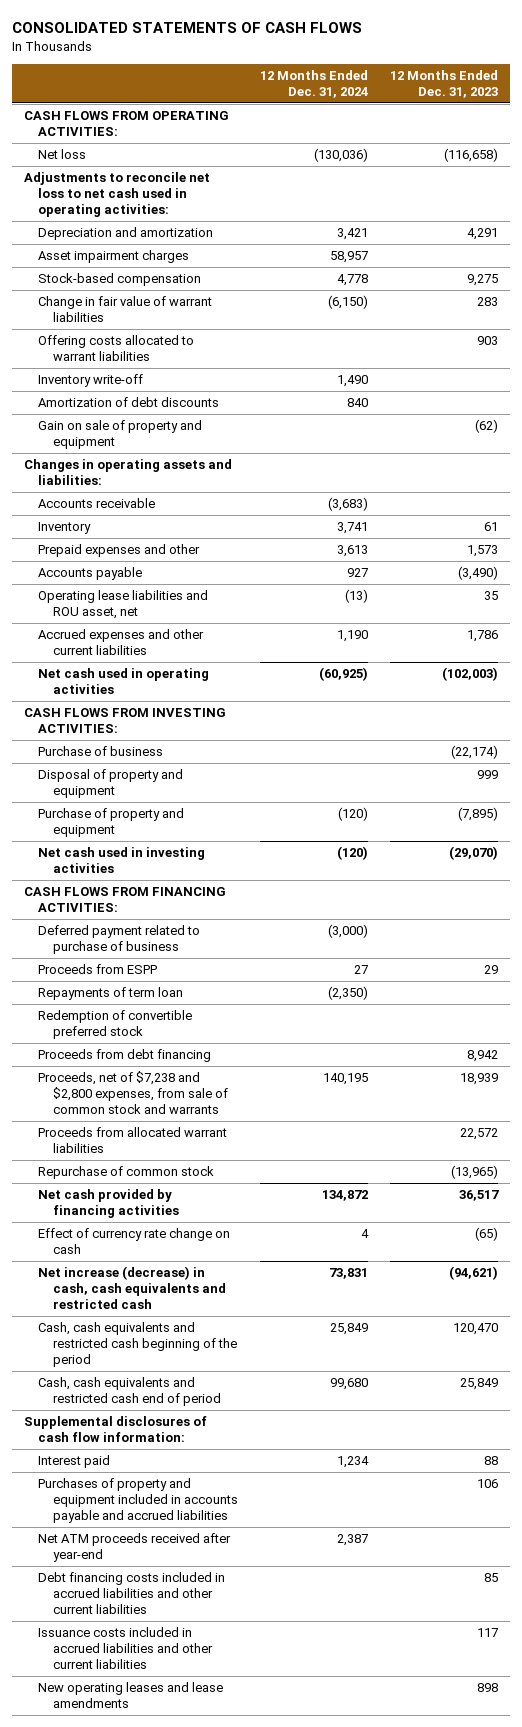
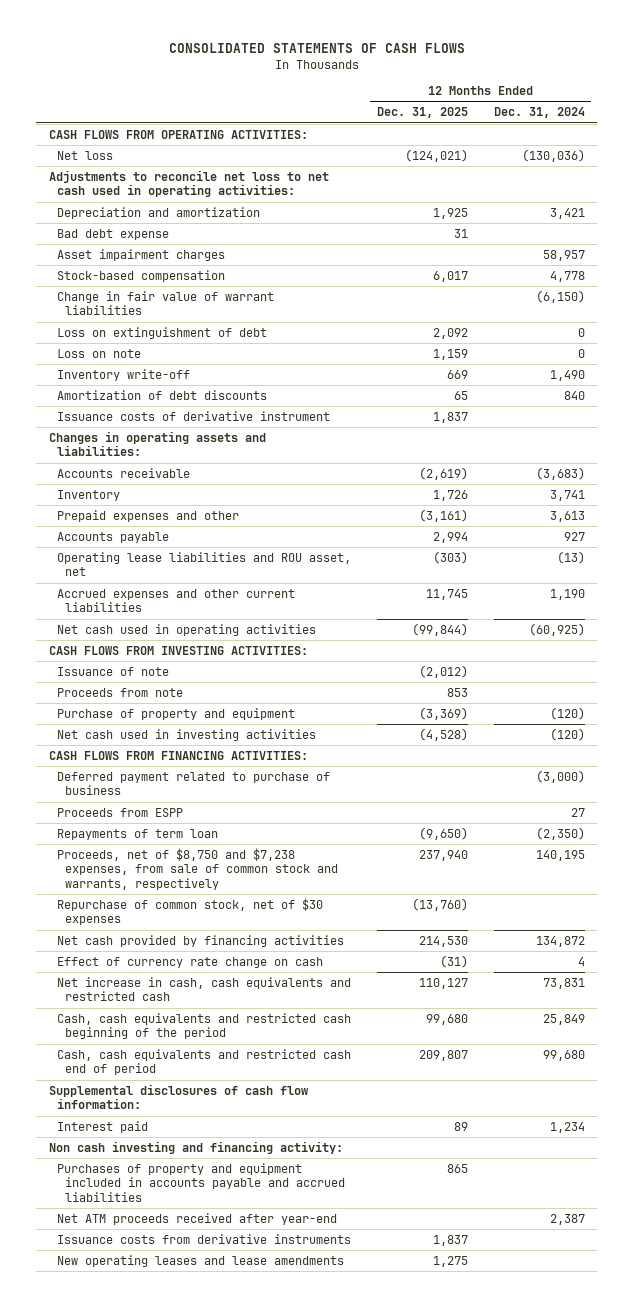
[390,69,499,98] 12 Months Ended Dec. 31, 2023 -> none
none -> [376,107,468,119] Dec. 31, 2025
none -> [56,228,169,240] Bad debt expense
[38,335,195,362] Offering costs allocated to warrant liabilities -> none
none -> [56,326,267,339] Loss on extinguishment of debt
none -> [56,348,141,358] Loss on note
[38,420,203,450] Gain on sale of property and equipment -> none
none -> [56,410,330,421] Issuance costs of derivative instrument
[38,746,164,757] Purchase of business -> none
[38,769,184,799] Disposal of property and equipment -> none
none -> [56,666,169,676] Issuance of note
none -> [56,687,183,697] Proceeds from note
[38,1010,193,1040] Redemption of convertible preferred stock -> none
[38,1049,212,1063] Proceeds from debt financing -> none
[38,1127,228,1154] Proceeds from allocated warrant liabilities -> none
[38,1071,228,1114] Proceeds, net of $7,238 and $2,800 expenses, from sale of common stock and warrants -> [56,847,338,890] Proceeds, net of $8,750 and $7,238 expenses, from sale of common stock and warrants, respectively
[38,1166,215,1180] Repurchase of common stock -> [56,897,323,926] Repurchase of common stock, net of $30 expenses
[38,1266,226,1309] Net increase (decrease) in cash, cash equivalents and restricted cash -> [56,976,351,1002] Net increase in cash, cash equivalents and restricted cash
none -> [48,1140,343,1154] Non cash investing and financing activity:
[38,1572,226,1614] Debt financing costs included in accrued liabilities and other current liabilities -> none
[38,1627,213,1669] Issuance costs included in accrued liabilities and other current liabilities -> none
none -> [56,1233,351,1244] Issuance costs from derivative instruments

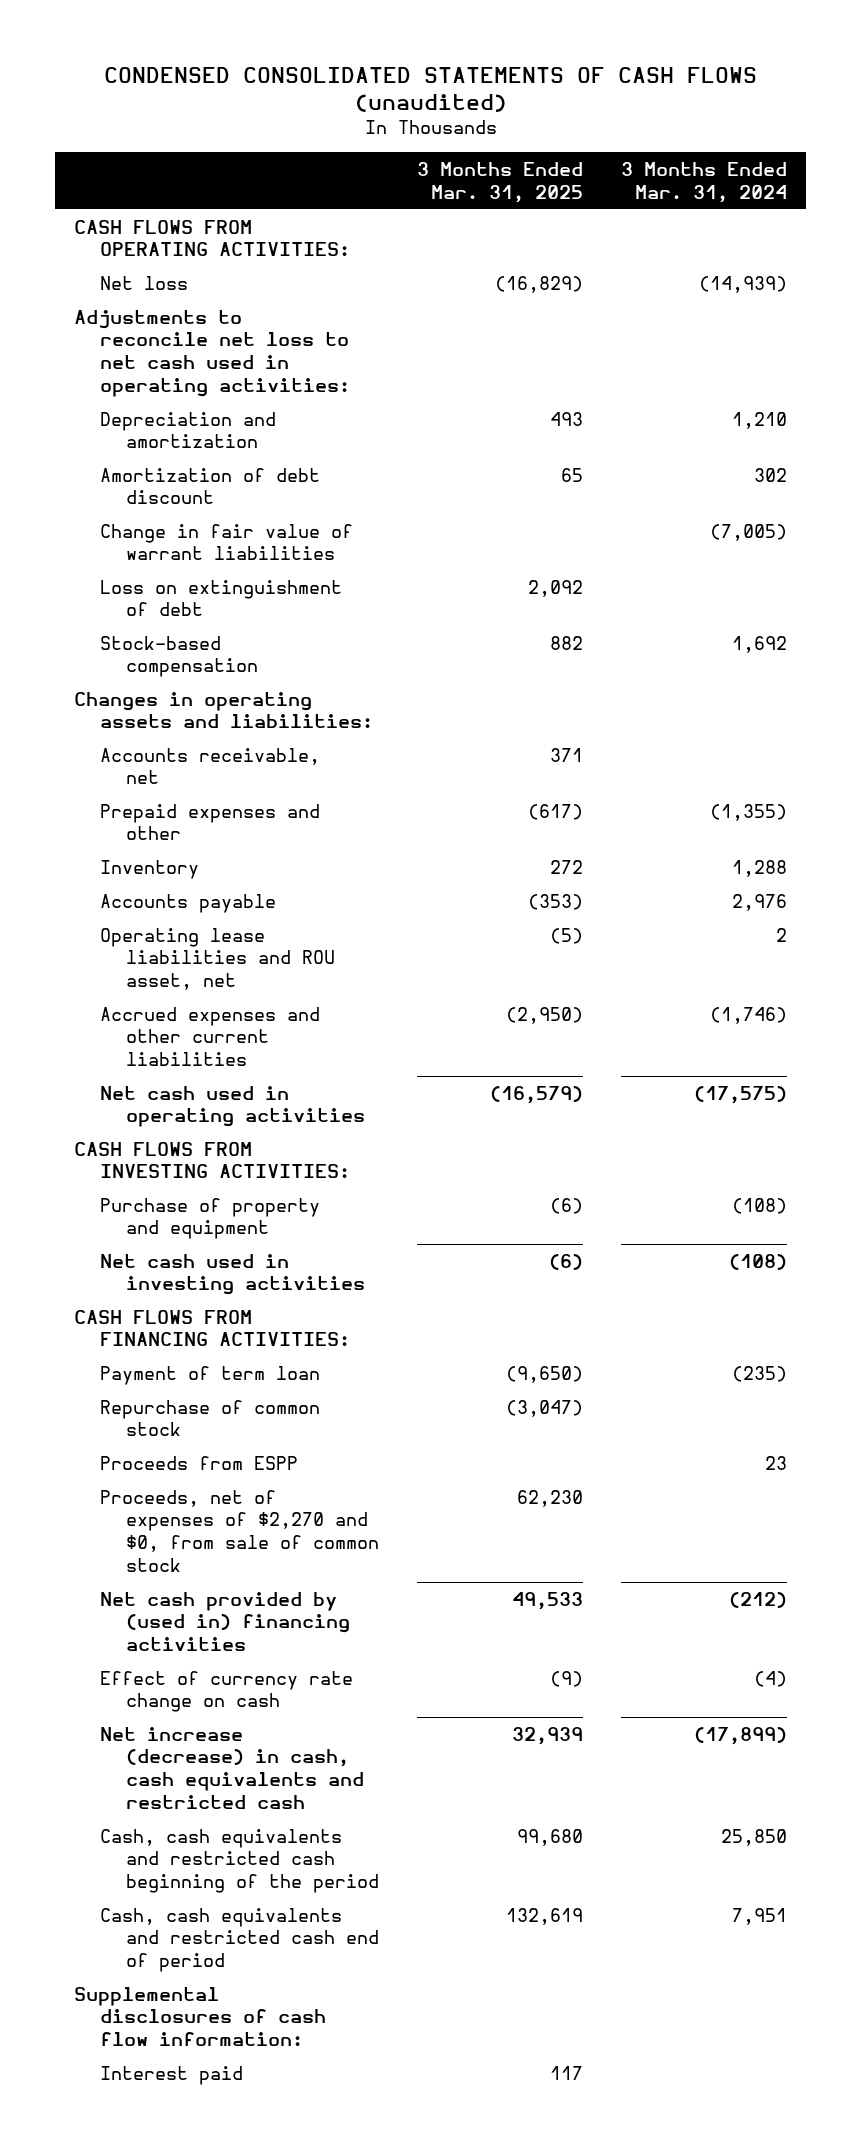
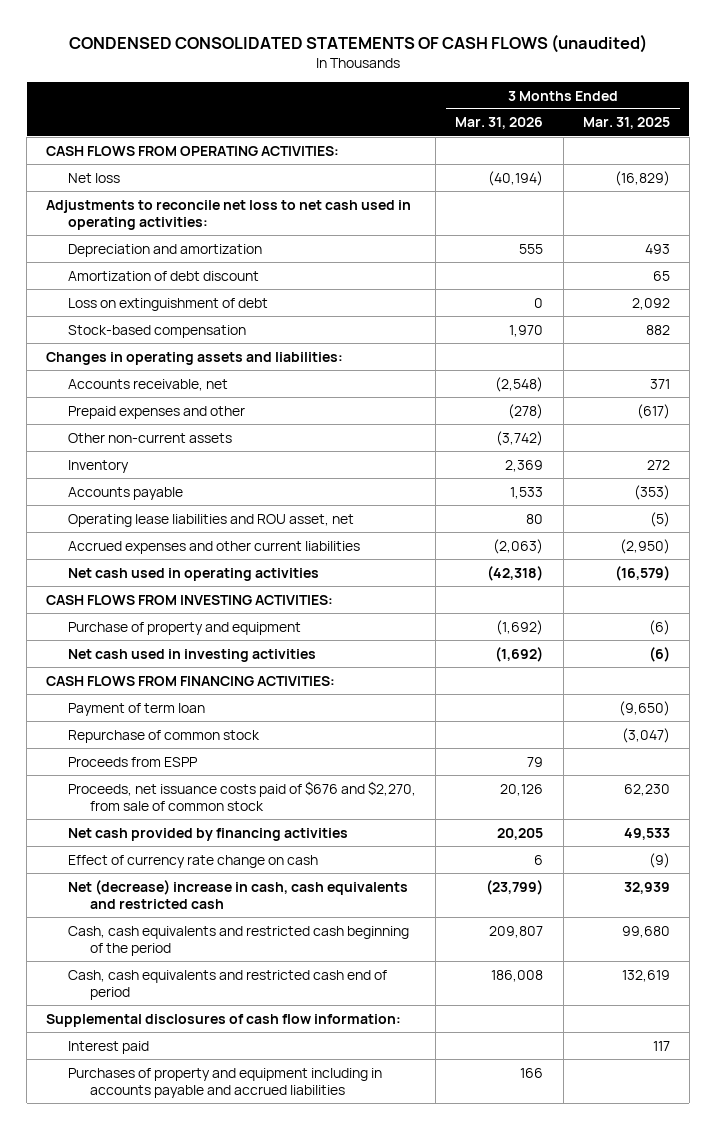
[621,161,788,203] 3 Months Ended Mar. 31, 2024 -> none
none -> [455,117,544,130] Mar. 31, 2026
[99,523,353,561] Change in fair value of warrant liabilities -> none
none -> [68,432,233,443] Other non-current assets
[99,1489,379,1573] Proceeds, net of expenses of $2,270 and $0, from sale of common stock -> [68,780,417,812] Proceeds, net issuance costs paid of $676 and $2,270, from sale of common stock
[99,1591,350,1652] Net cash provided by (used in) financing activities -> [68,827,349,841] Net cash provided by financing activities
[99,1726,364,1810] Net increase (decrease) in cash, cash equivalents and restricted cash -> [68,879,409,910] Net (decrease) increase in cash, cash equivalents and restricted cash
none -> [68,1067,383,1099] Purchases of property and equipment including in accounts payable and accrued liabilities

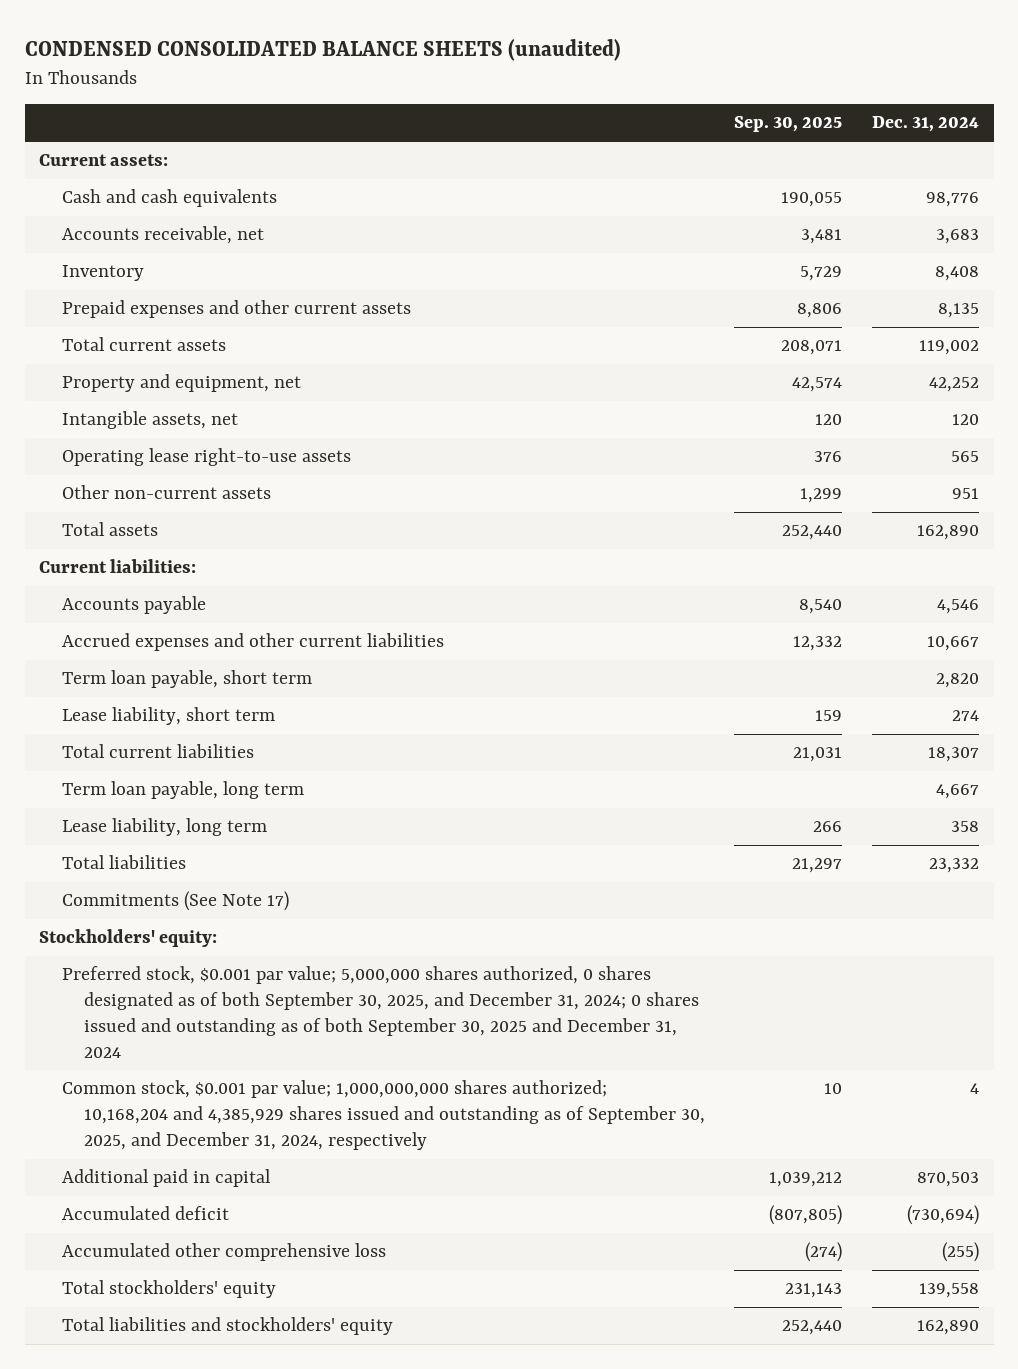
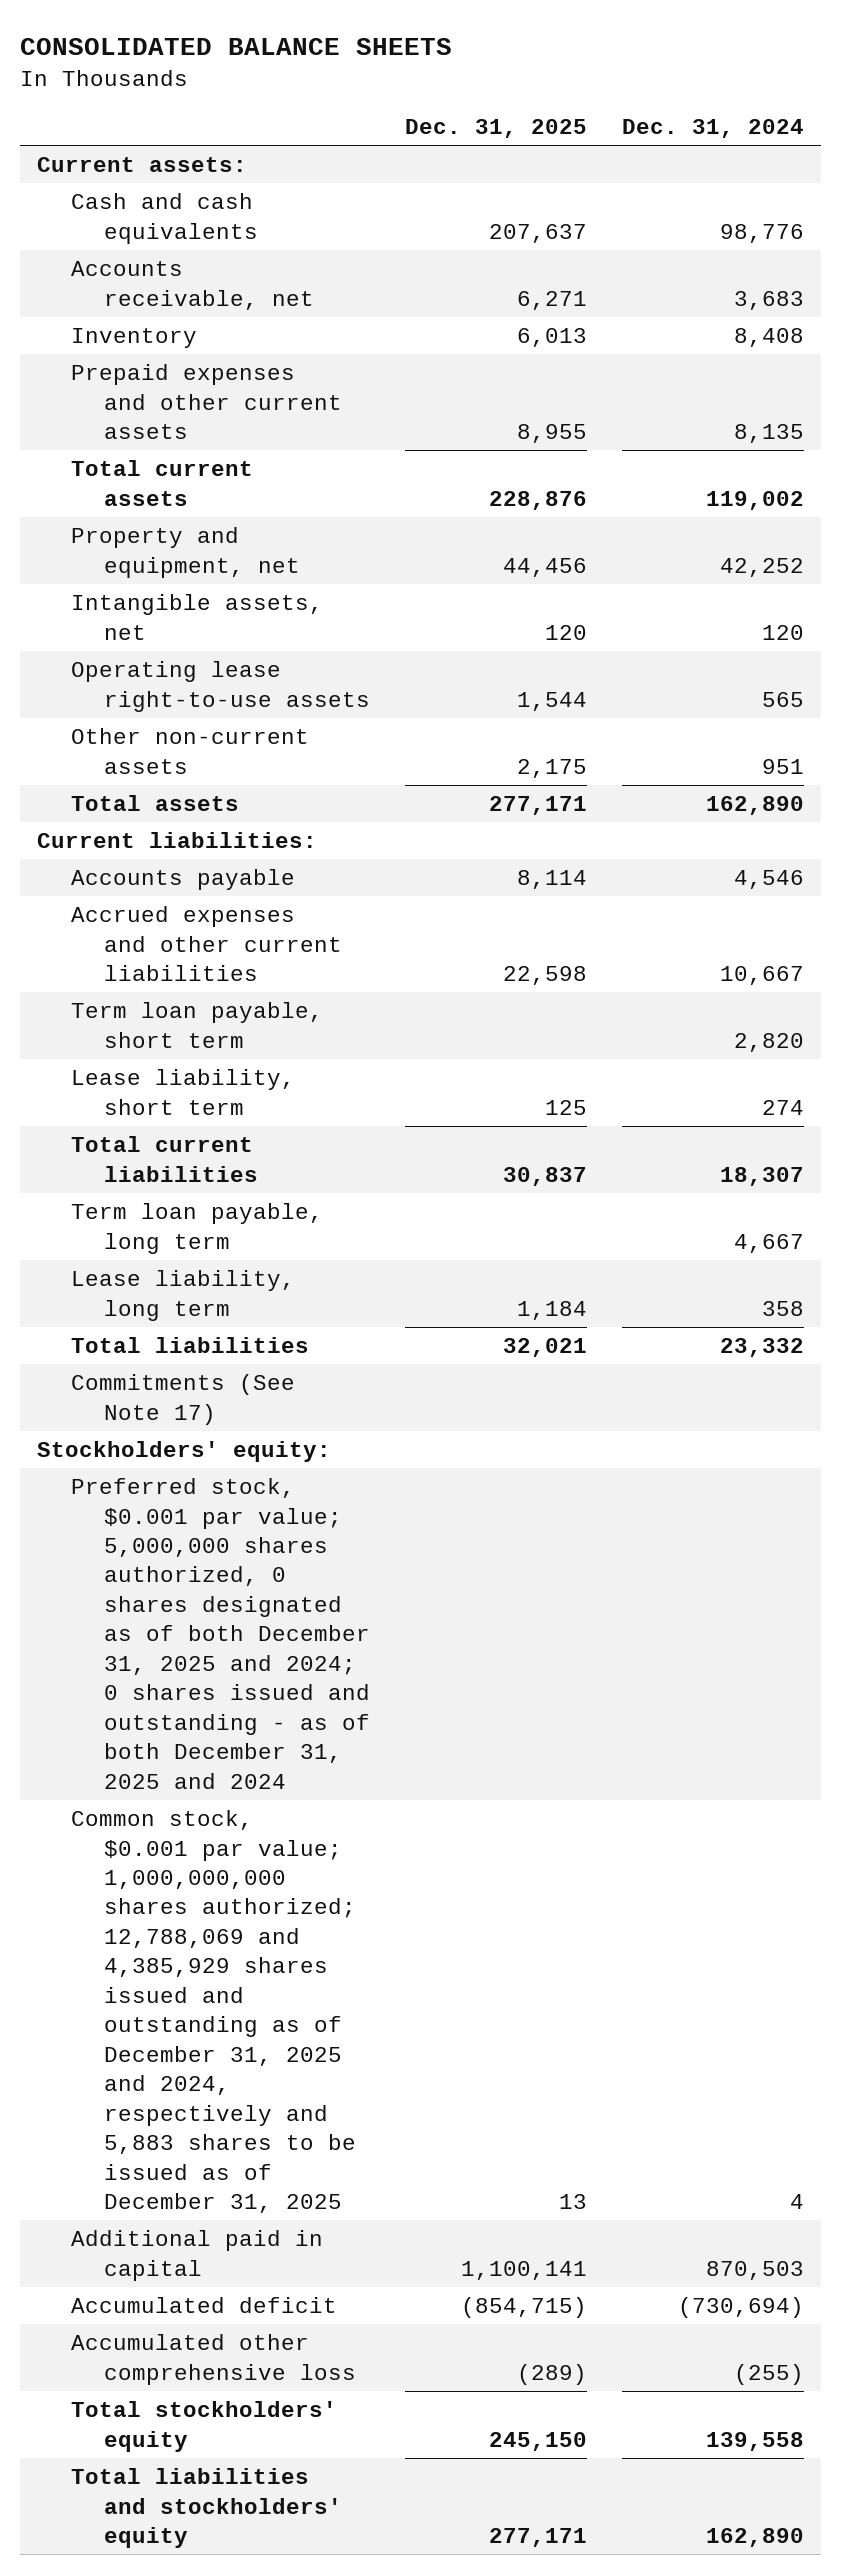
[24,39,621,62] CONDENSED CONSOLIDATED BALANCE SHEETS (unaudited) -> [19,37,452,55] CONSOLIDATED BALANCE SHEETS
[734,116,843,133] Sep. 30, 2025 -> none
none -> [405,119,588,139] Dec. 31, 2025
[61,966,699,1058] Preferred stock, $0.001 par value; 5,000,000 shares authorized, 0 shares designated as of both September 30, 2025, and December 31, 2024; 0 shares issued and outstanding as of both September 30, 2025 and December 31, 2024 -> [70,1478,371,1789] Preferred stock, $0.001 par value; 5,000,000 shares authorized, 0 shares designated as of both December 31, 2025 and 2024; 0 shares issued and outstanding - as of both December 31, 2025 and 2024
[61,1080,705,1150] Common stock, $0.001 par value; 1,000,000,000 shares authorized; 10,168,204 and 4,385,929 shares issued and outstanding as of September 30, 2025, and December 31, 2024, respectively -> [70,1810,357,2214] Common stock, $0.001 par value; 1,000,000,000 shares authorized; 12,788,069 and 4,385,929 shares issued and outstanding as of December 31, 2025 and 2024, respectively and 5,883 shares to be issued as of December 31, 2025

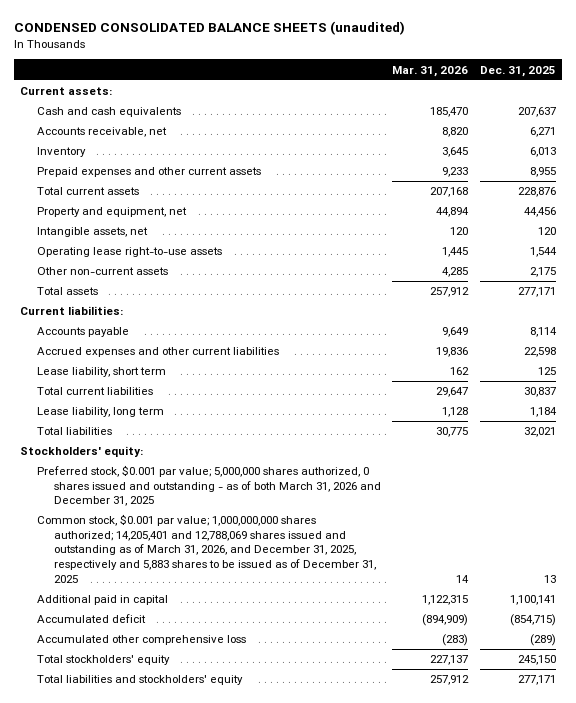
[19,37,452,55] CONSOLIDATED BALANCE SHEETS -> [14,21,406,36] CONDENSED CONSOLIDATED BALANCE SHEETS (unaudited)
[621,119,804,139] Dec. 31, 2024 -> none
none -> [392,65,469,77] Mar. 31, 2026
[70,1002,323,1048] Term loan payable, short term -> none
[70,1203,323,1254] Term loan payable, long term -> none
[70,1374,295,1425] Commitments (See Note 17) -> none
[70,1478,371,1789] Preferred stock, $0.001 par value; 5,000,000 shares authorized, 0 shares designated as of both December 31, 2025 and 2024; 0 shares issued and outstanding - as of both December 31, 2025 and 2024 -> [36,465,381,507] Preferred stock, $0.001 par value; 5,000,000 shares authorized, 0 shares issued and outstanding - as of both March 31, 2026 and December 31, 2025
[70,1810,357,2214] Common stock, $0.001 par value; 1,000,000,000 shares authorized; 12,788,069 and 4,385,929 shares issued and outstanding as of December 31, 2025 and 2024, respectively and 5,883 shares to be issued as of December 31, 2025 -> [36,514,376,583] Common stock, $0.001 par value; 1,000,000,000 shares authorized; 14,205,401 and 12,788,069 shares issued and outstanding as of March 31, 2026, and December 31, 2025, respectively and 5,883 shares to be issued as of December 31, 2025

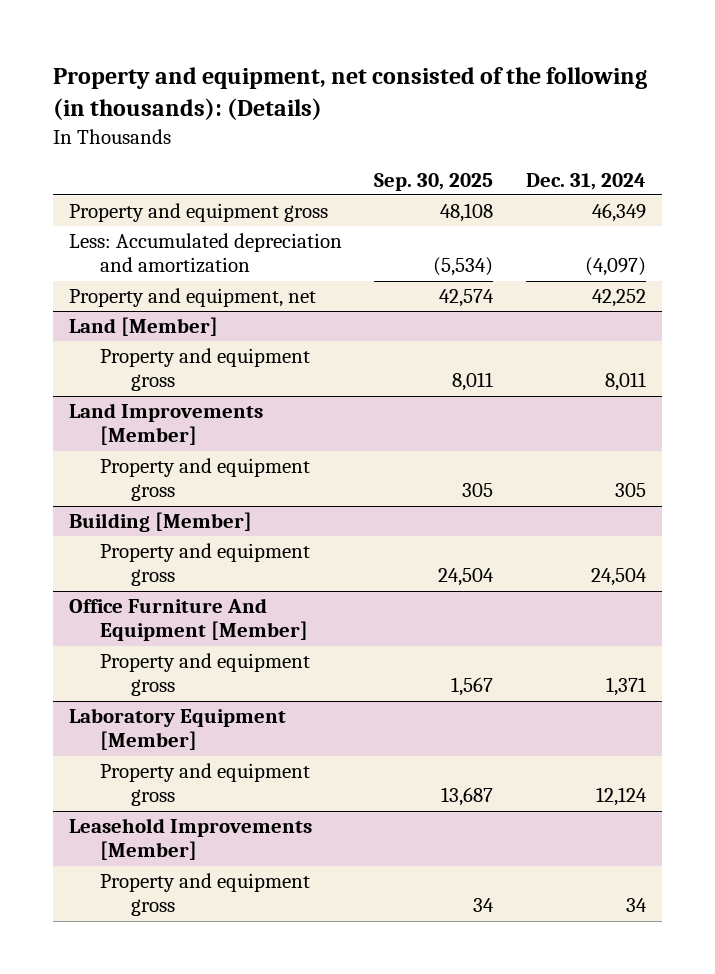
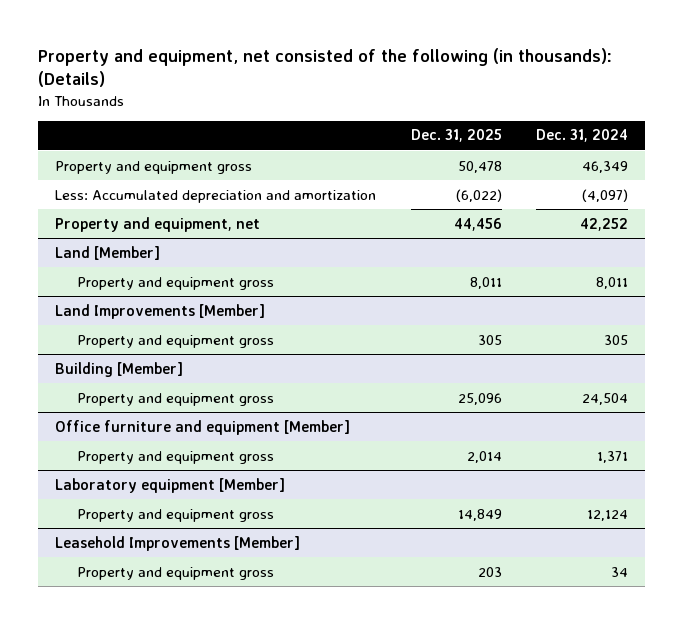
[374,172,494,191] Sep. 30, 2025 -> none
none -> [410,129,502,143] Dec. 31, 2025
[68,598,309,642] Office Furniture And Equipment [Member] -> [55,419,351,435] Office furniture and equipment [Member]
[68,708,286,751] Laboratory Equipment [Member] -> [55,477,286,493] Laboratory equipment [Member]

